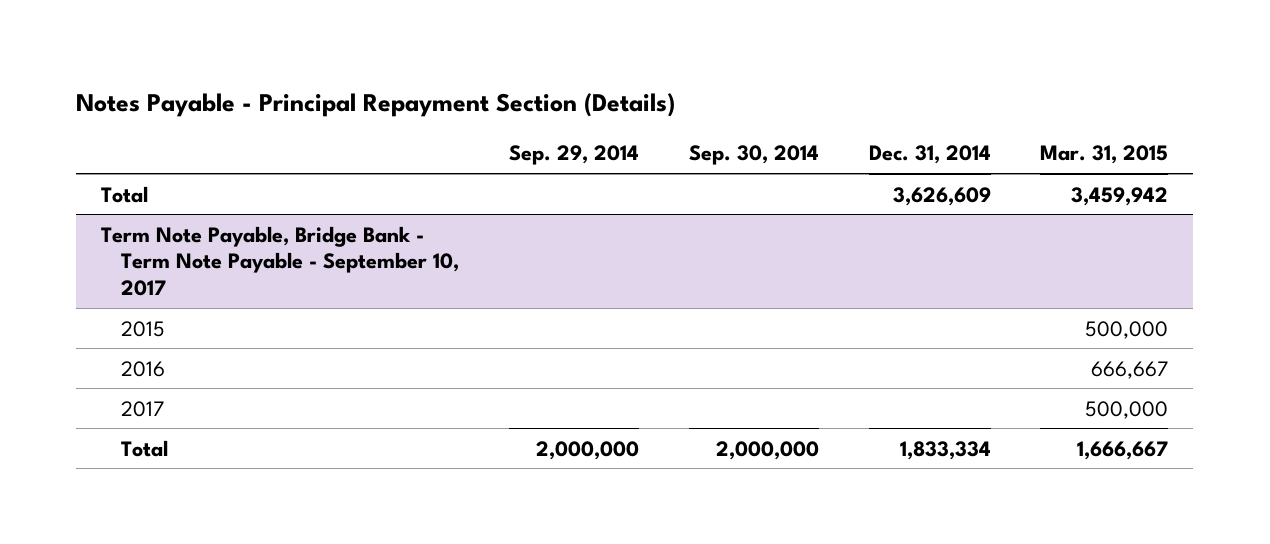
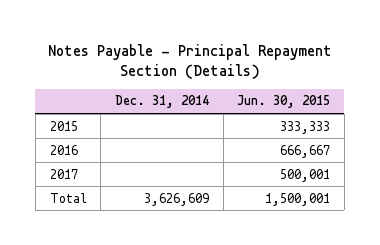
[508,145,639,166] Sep. 29, 2014 -> none
[688,145,819,166] Sep. 30, 2014 -> none
[1040,145,1169,165] Mar. 31, 2015 -> none
none -> [237,95,331,109] Jun. 30, 2015
none -> [49,120,78,131] 2015
none -> [49,144,78,155] 2016
none -> [49,168,78,179] 2017
[101,225,460,296] Term Note Payable, Bridge Bank - Term Note Payable - September 10, 2017 -> none
[121,320,166,337] 2015 -> none
[121,360,166,377] 2016 -> none
[121,400,165,417] 2017 -> none
[121,439,169,457] Total -> none

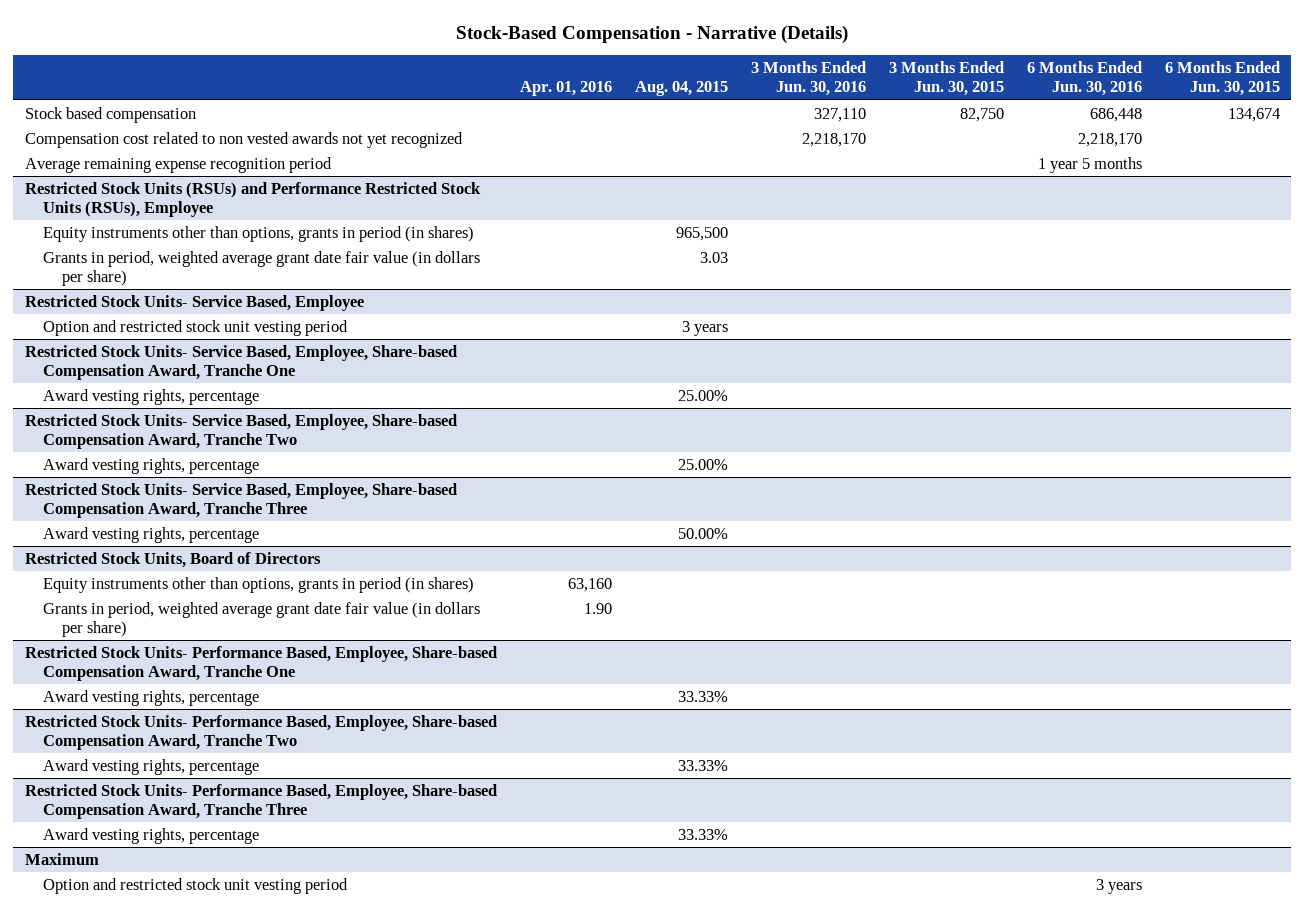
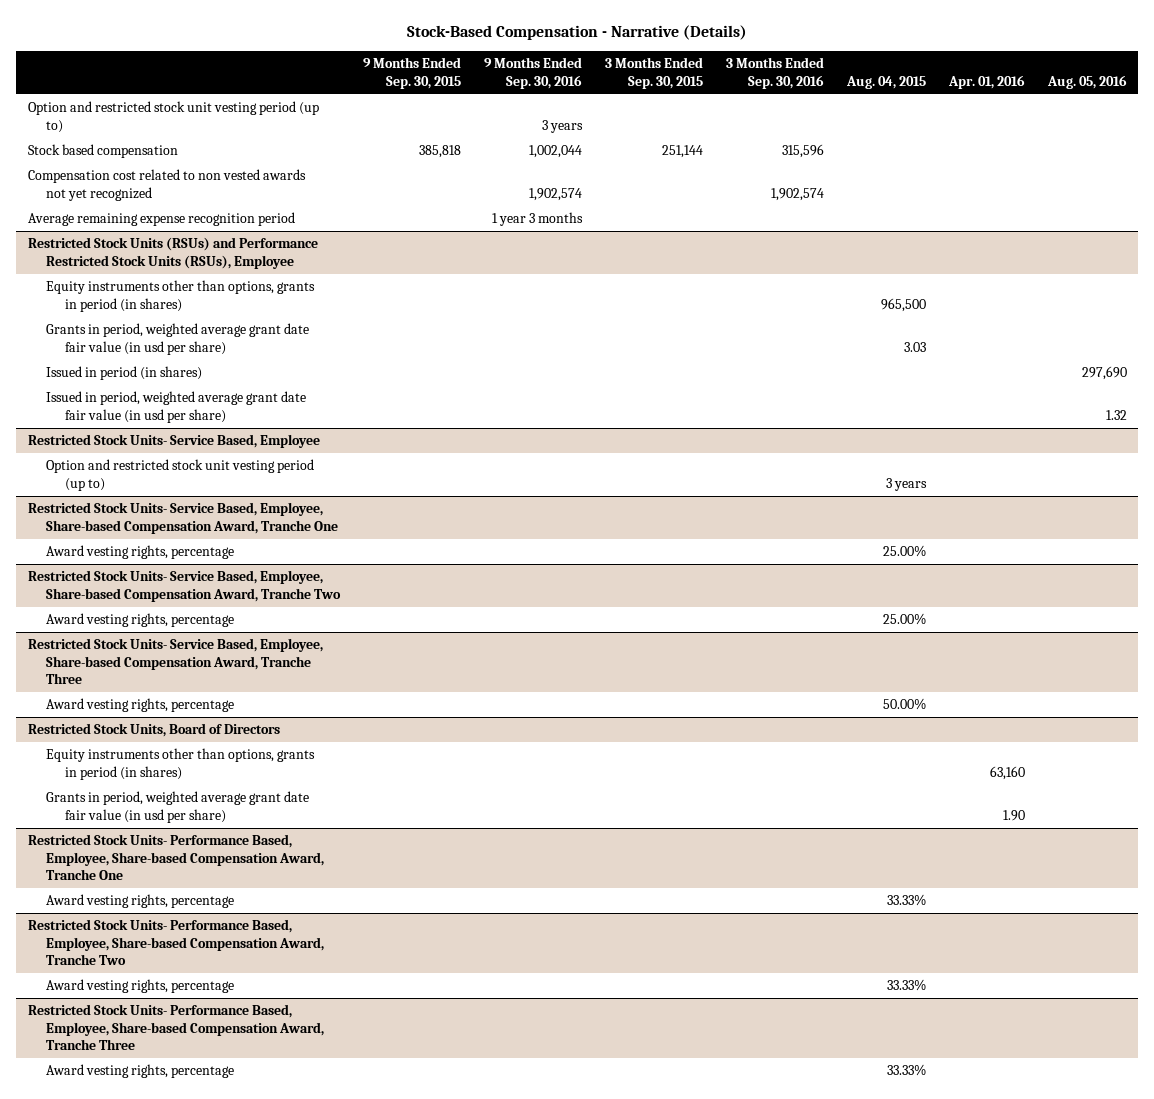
[750,60,866,97] 3 Months Ended Jun. 30, 2016 -> none
[888,60,1004,97] 3 Months Ended Jun. 30, 2015 -> none
[1026,60,1142,97] 6 Months Ended Jun. 30, 2016 -> none
[1164,60,1280,97] 6 Months Ended Jun. 30, 2015 -> none
none -> [363,57,462,89] 9 Months Ended Sep. 30, 2015
none -> [484,57,583,89] 9 Months Ended Sep. 30, 2016
none -> [605,57,704,89] 3 Months Ended Sep. 30, 2015
none -> [725,57,824,89] 3 Months Ended Sep. 30, 2016
none -> [1046,74,1127,89] Aug. 05, 2016
none -> [27,101,319,133] Option and restricted stock unit vesting period (up to)
[43,250,481,287] Grants in period, weighted average grant date fair value (in dollars per share) -> [46,323,310,355] Grants in period, weighted average grant date fair value (in usd per share)
none -> [46,366,203,381] Issued in period (in shares)
none -> [46,391,307,423] Issued in period, weighted average grant date fair value (in usd per share)
[43,319,349,336] Option and restricted stock unit vesting period -> [46,459,315,491] Option and restricted stock unit vesting period (up to)
[43,601,481,638] Grants in period, weighted average grant date fair value (in dollars per share) -> [46,791,310,823] Grants in period, weighted average grant date fair value (in usd per share)
[24,852,99,865] Maximum -> none
[43,877,349,894] Option and restricted stock unit vesting period -> none

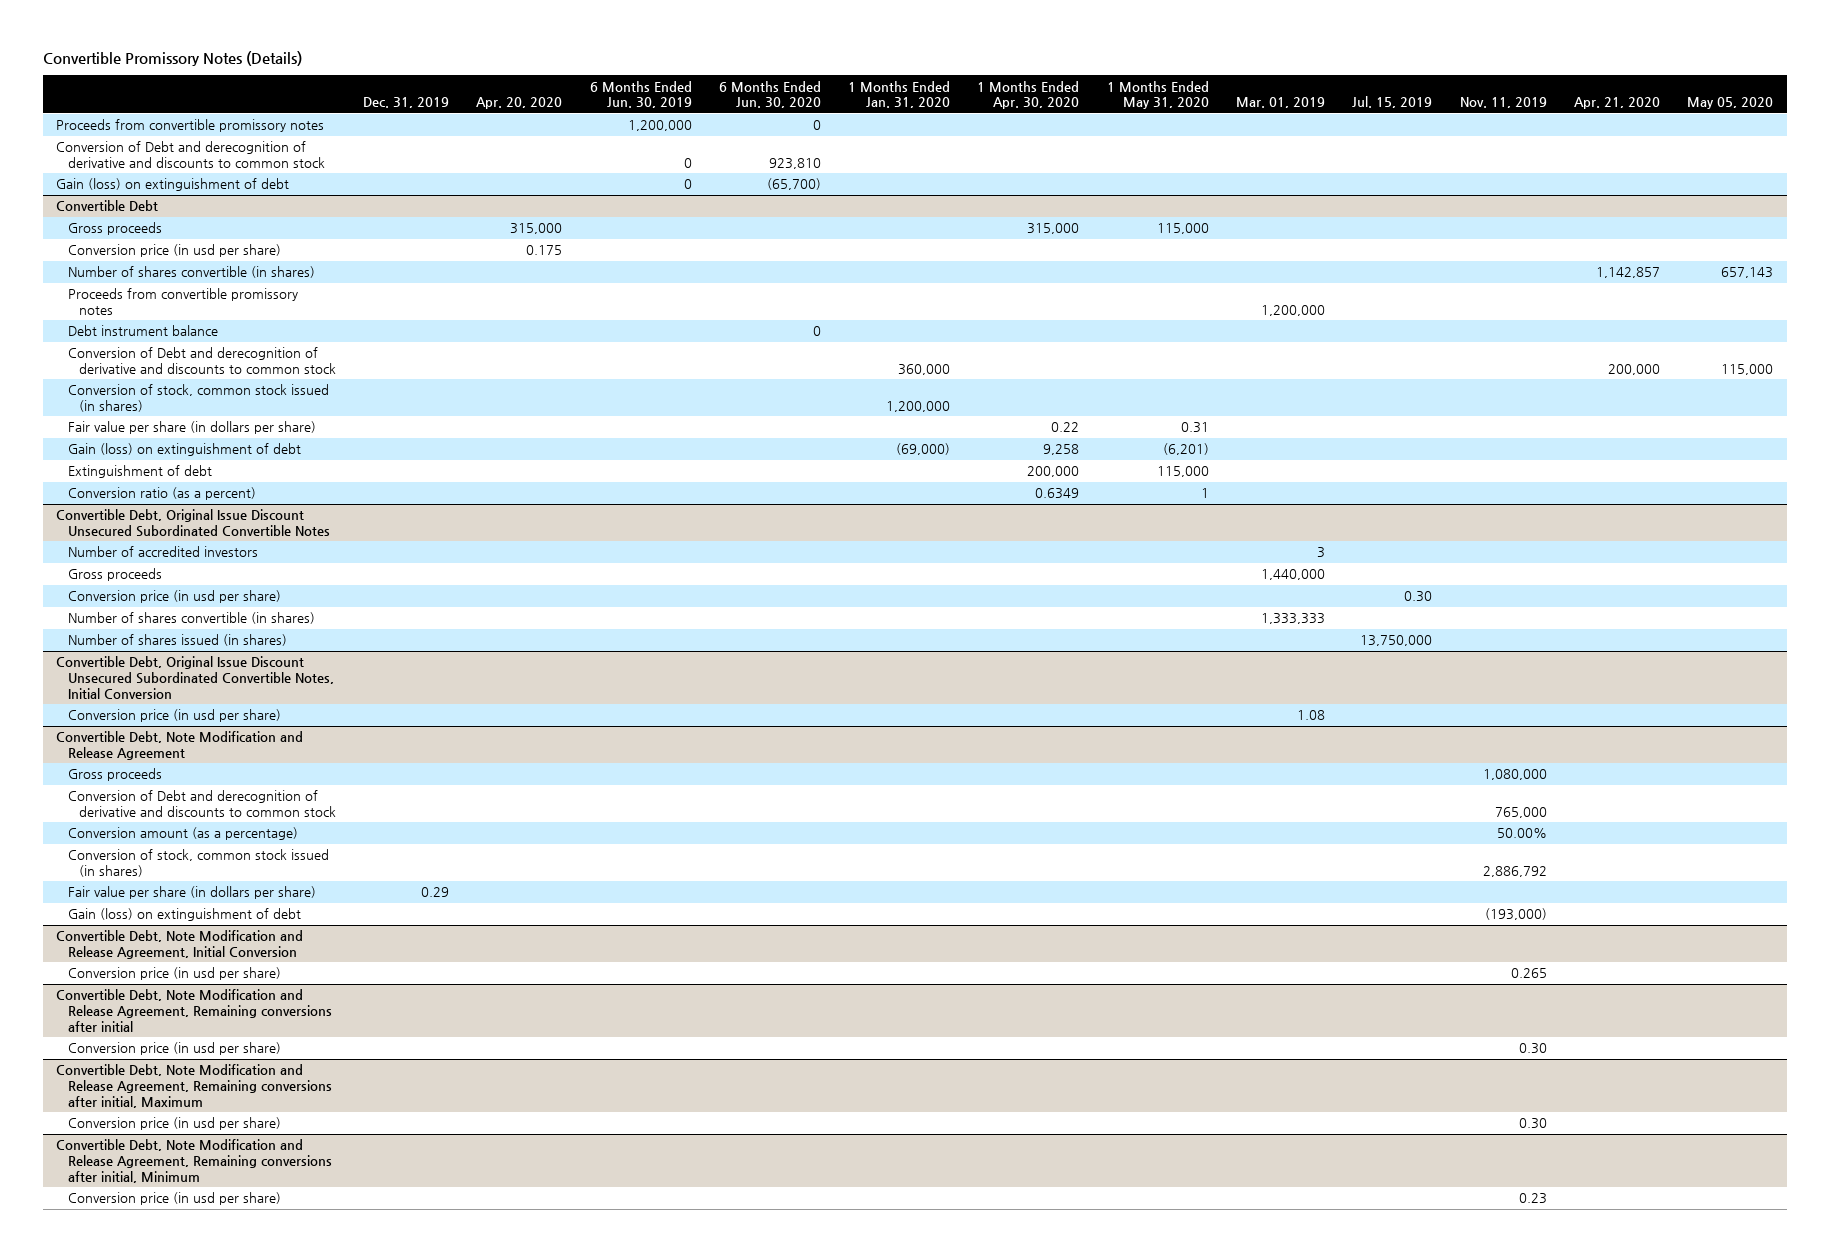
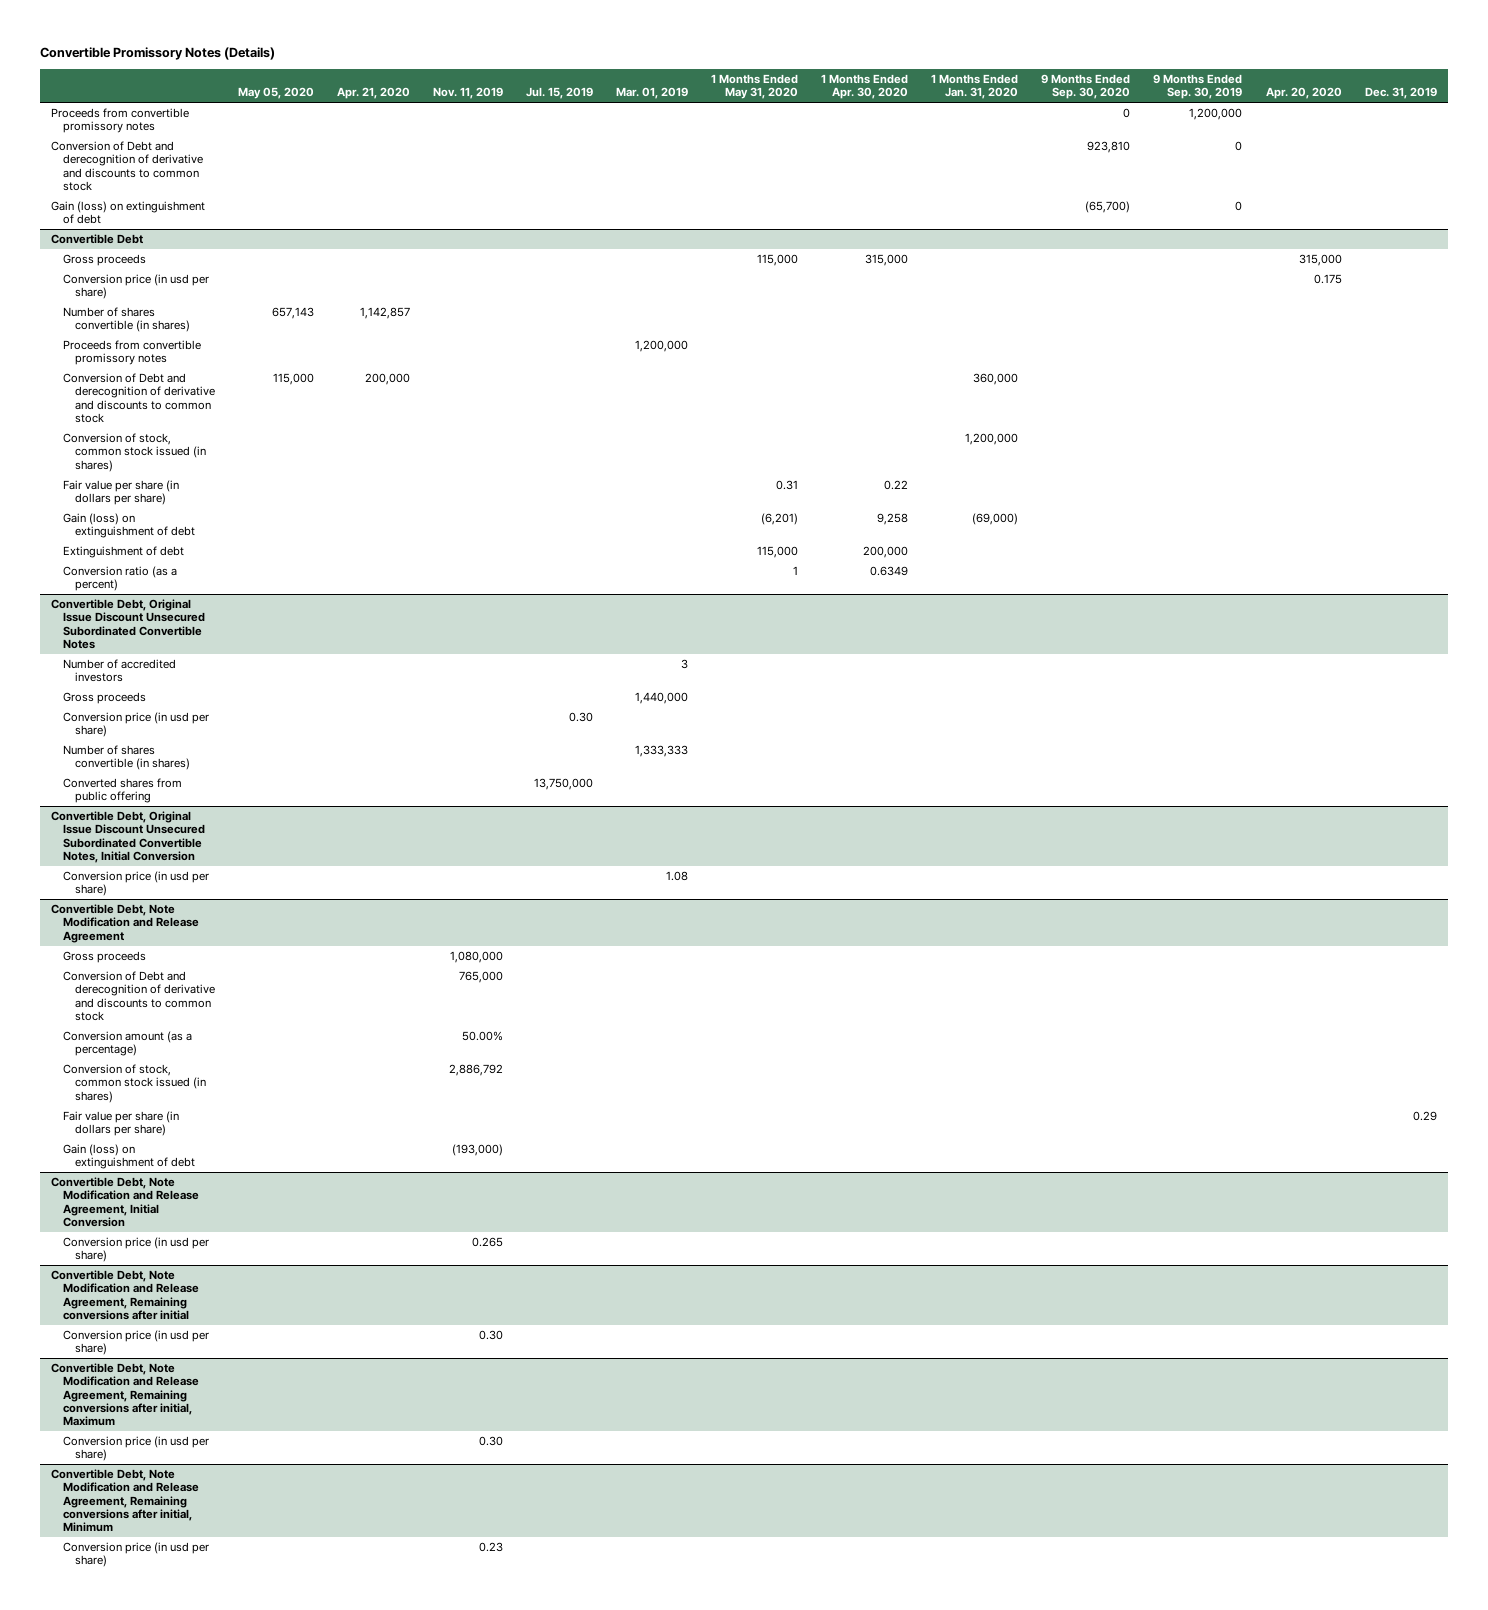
[589,80,692,109] 6 Months Ended Jun. 30, 2019 -> none
[718,80,821,109] 6 Months Ended Jun. 30, 2020 -> none
none -> [1041,73,1131,100] 9 Months Ended Sep. 30, 2020
none -> [1153,73,1243,100] 9 Months Ended Sep. 30, 2019
[67,325,218,337] Debt instrument balance -> none
[67,634,287,647] Number of shares issued (in shares) -> [63,778,183,804] Converted shares from public offering

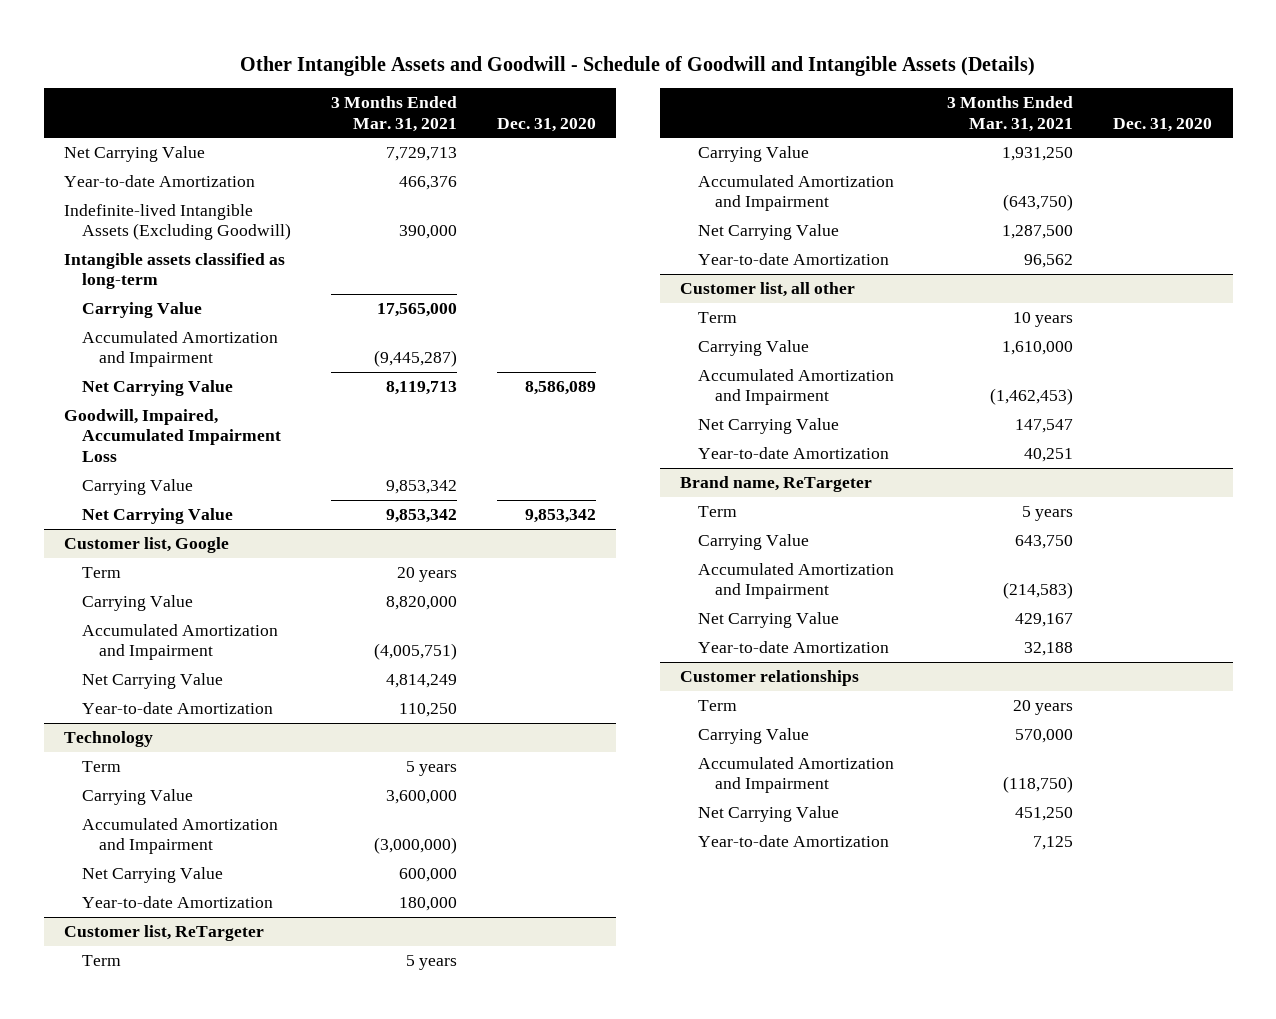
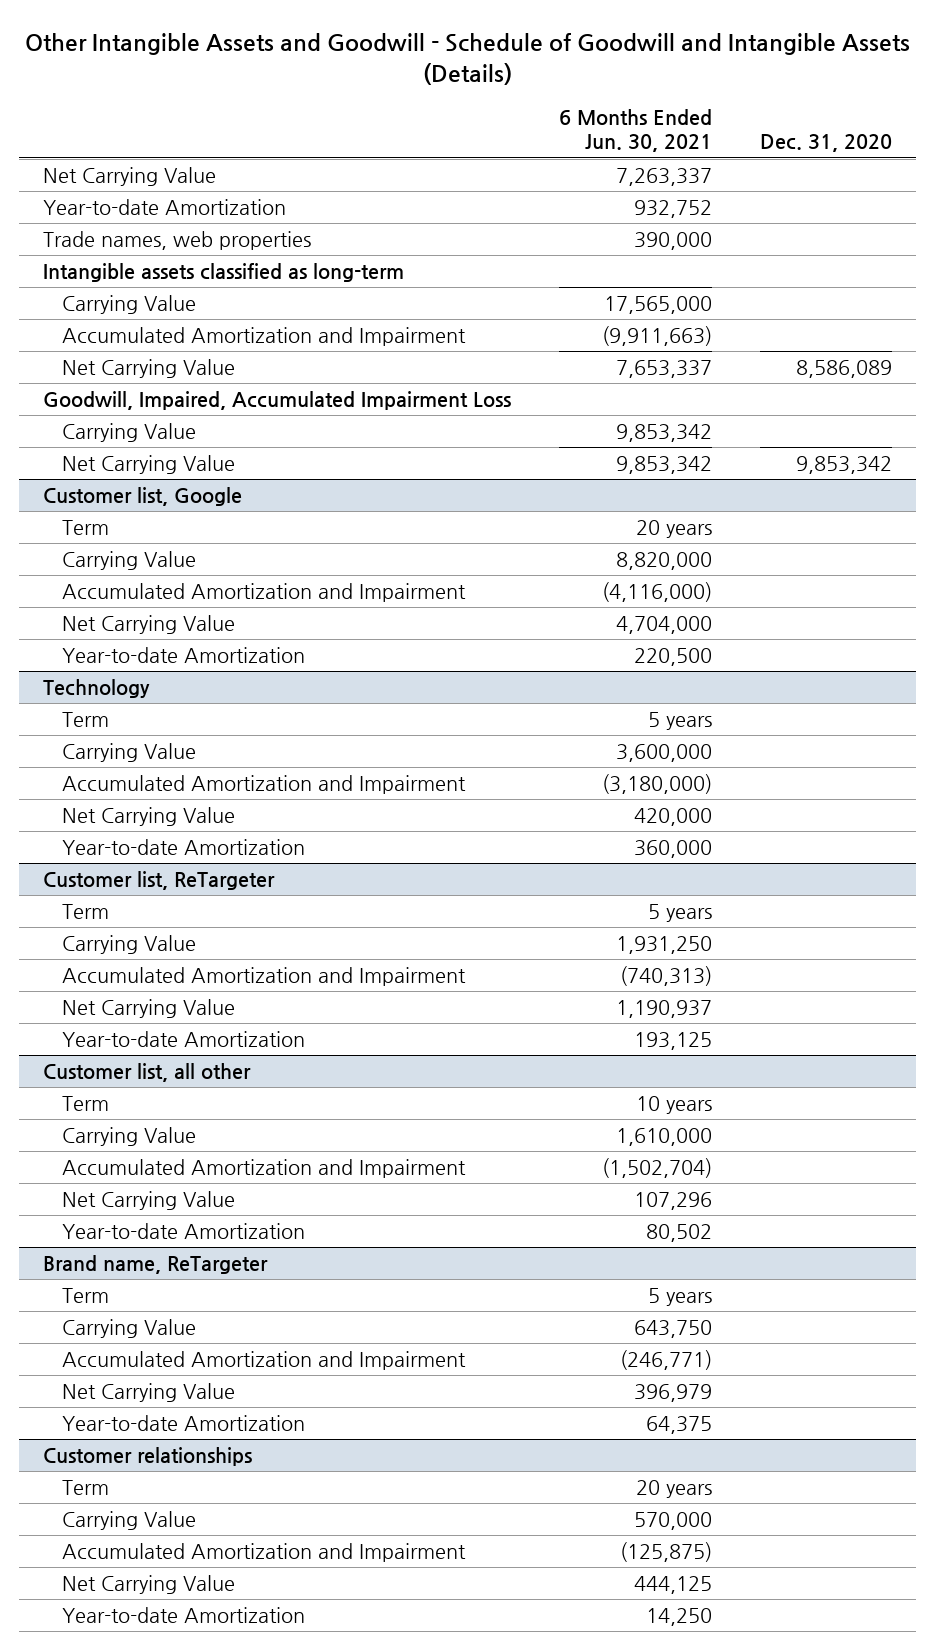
[330,96,457,132] 3 Months Ended Mar. 31, 2021 -> none
none -> [559,109,713,153] 6 Months Ended Jun. 30, 2021
[63,204,291,241] Indefinite-lived Intangible Assets (Excluding Goodwill) -> [43,231,312,251] Trade names, web properties

